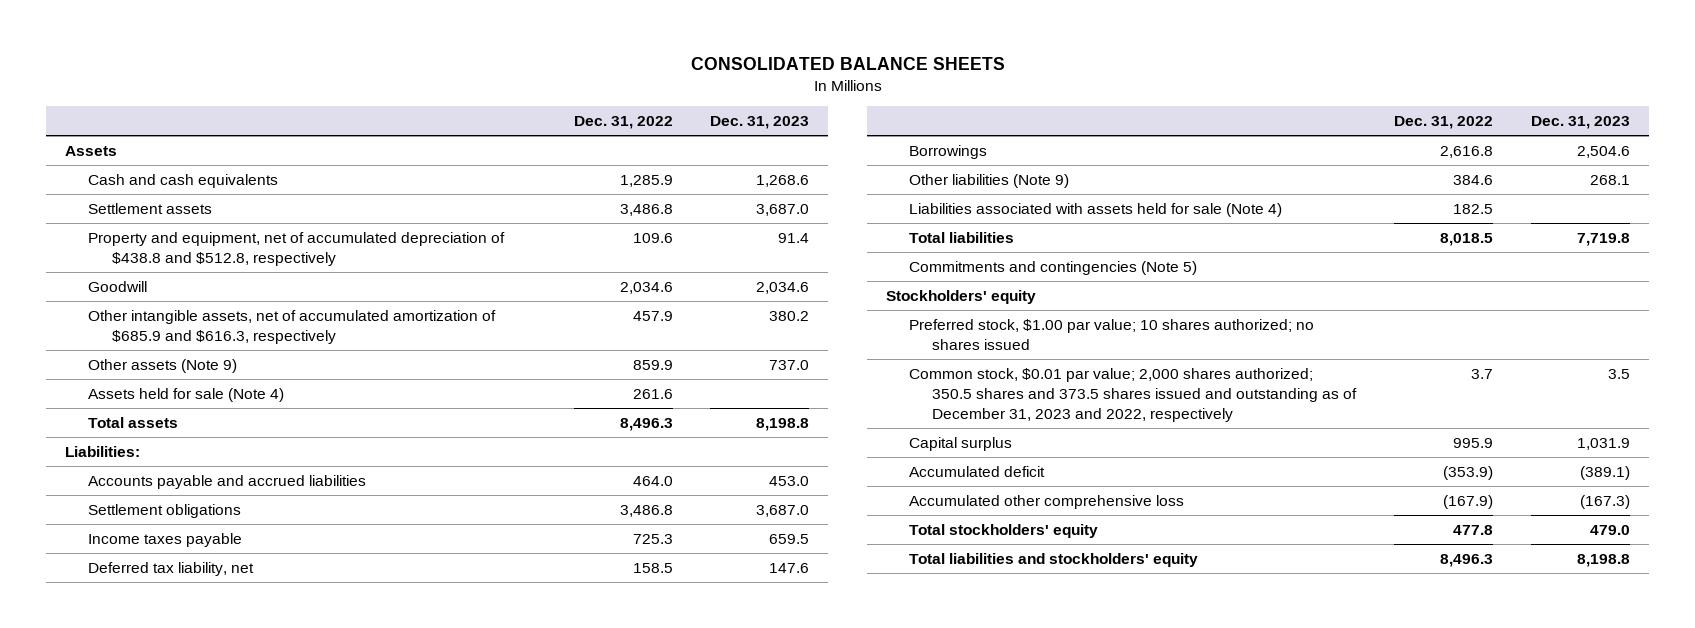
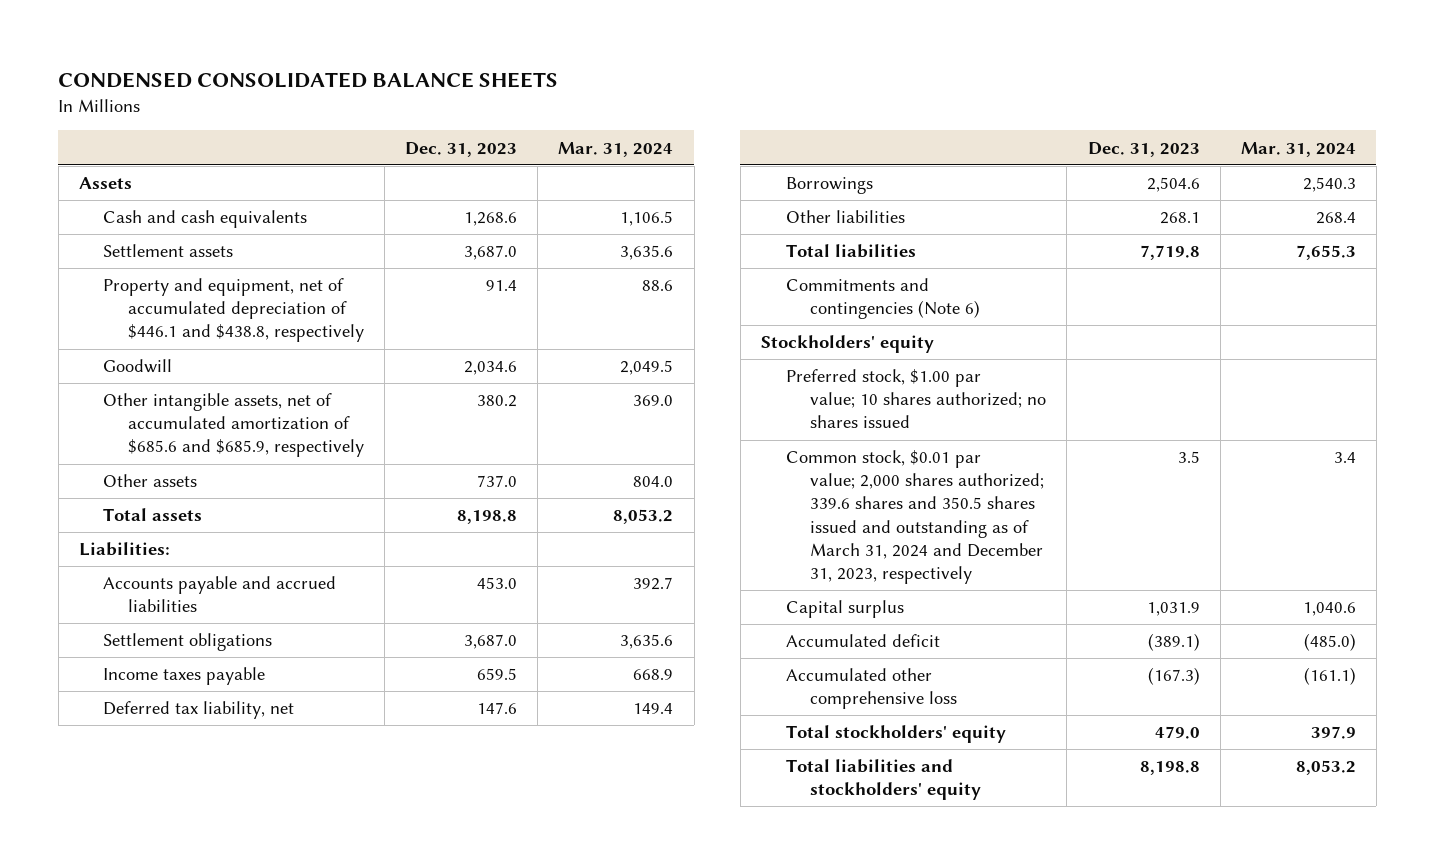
[690,57,1005,71] CONSOLIDATED BALANCE SHEETS -> [58,71,559,88] CONDENSED CONSOLIDATED BALANCE SHEETS
[573,116,673,130] Dec. 31, 2022 -> none
none -> [558,141,674,157] Mar. 31, 2024
[88,231,506,266] Property and equipment, net of accumulated depreciation of $438.8 and $512.8, respectively -> [103,278,364,343] Property and equipment, net of accumulated depreciation of $446.1 and $438.8, respectively
[88,387,285,402] Assets held for sale (Note 4) -> none
[88,309,497,344] Other intangible assets, net of accumulated amortization of $685.9 and $616.3, respectively -> [103,393,364,458] Other intangible assets, net of accumulated amortization of $685.6 and $685.9, respectively
[88,358,238,373] Other assets (Note 9) -> [103,474,198,488] Other assets
[908,202,1282,217] Liabilities associated with assets held for sale (Note 4) -> none
[908,173,1069,188] Other liabilities (Note 9) -> [785,210,905,224] Other liabilities
[908,260,1197,275] Commitments and contingencies (Note 5) -> [785,278,981,320] Commitments and contingencies (Note 6)
[908,367,1358,422] Common stock, $0.01 par value; 2,000 shares authorized; 350.5 shares and 373.5 shares issued and outstanding as of December 31, 2023 and 2022, respectively -> [785,450,1045,584] Common stock, $0.01 par value; 2,000 shares authorized; 339.6 shares and 350.5 shares issued and outstanding as of March 31, 2024 and December 31, 2023, respectively

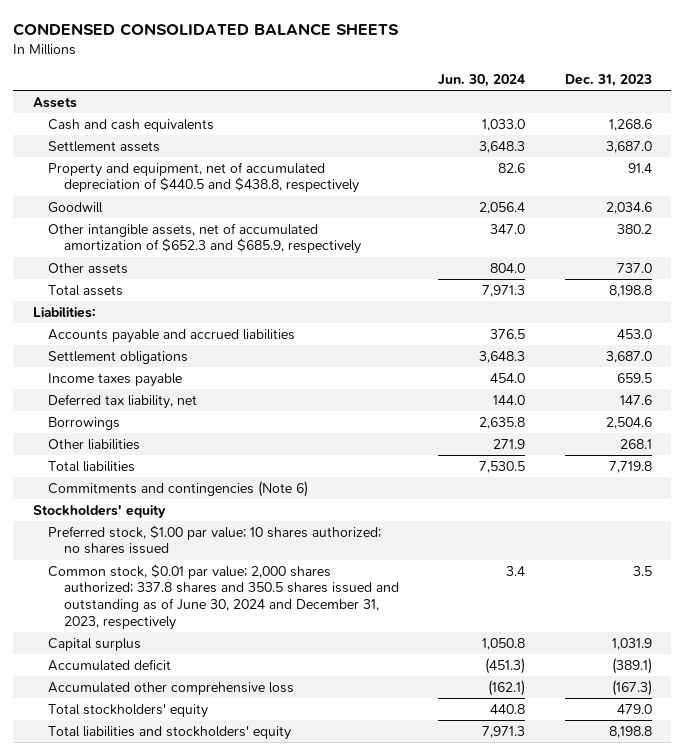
[558,141,674,157] Mar. 31, 2024 -> none
none -> [438,74,526,88] Jun. 30, 2024
[103,278,364,343] Property and equipment, net of accumulated depreciation of $446.1 and $438.8, respectively -> [48,161,360,194] Property and equipment, net of accumulated depreciation of $440.5 and $438.8, respectively
[103,393,364,458] Other intangible assets, net of accumulated amortization of $685.6 and $685.9, respectively -> [48,222,362,255] Other intangible assets, net of accumulated amortization of $652.3 and $685.9, respectively
[785,450,1045,584] Common stock, $0.01 par value; 2,000 shares authorized; 339.6 shares and 350.5 shares issued and outstanding as of March 31, 2024 and December 31, 2023, respectively -> [48,563,400,630] Common stock, $0.01 par value; 2,000 shares authorized; 337.8 shares and 350.5 shares issued and outstanding as of June 30, 2024 and December 31, 2023, respectively

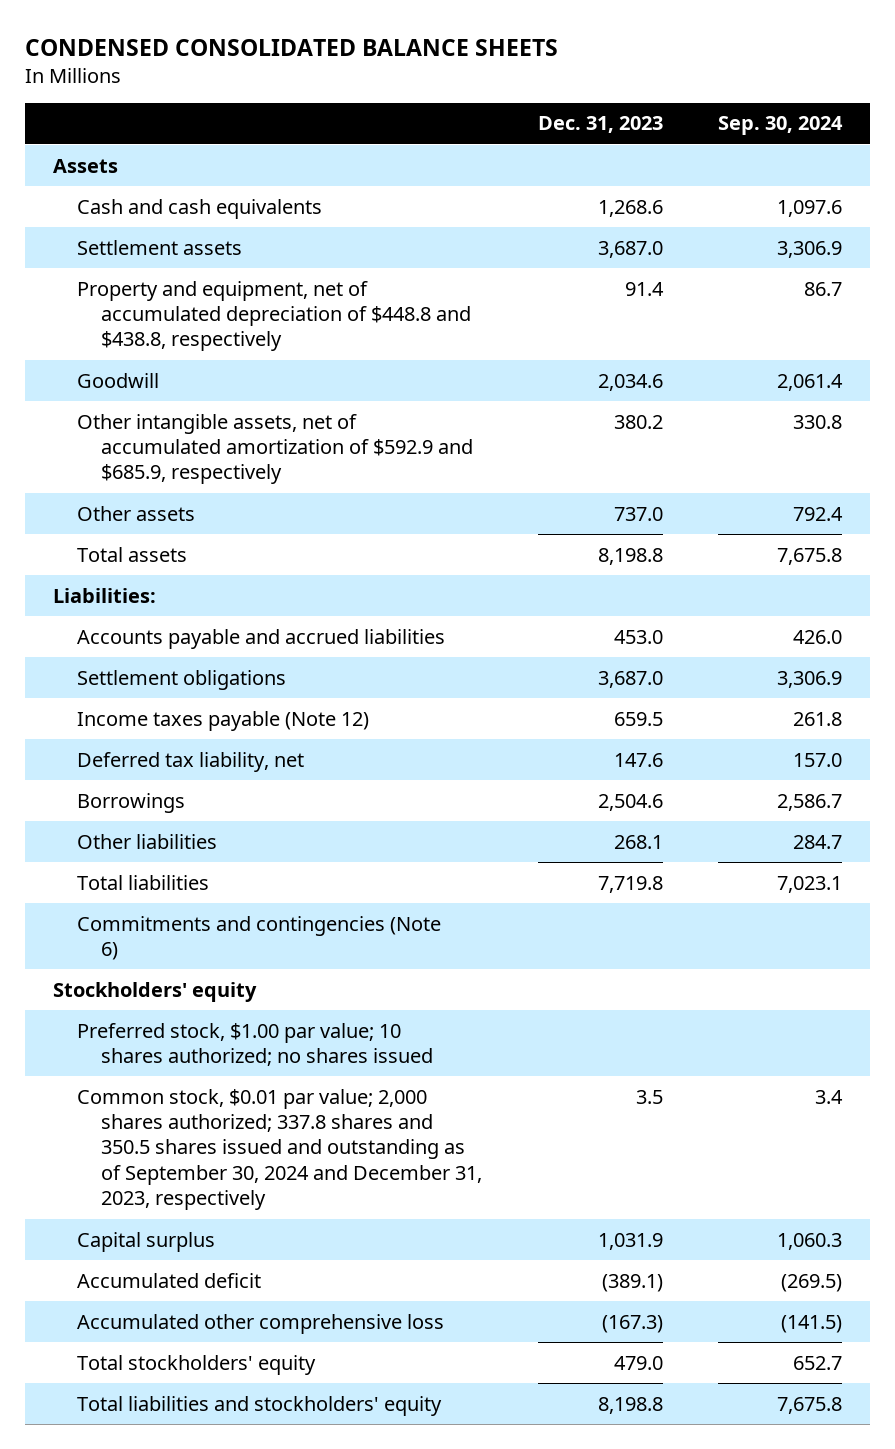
[438,74,526,88] Jun. 30, 2024 -> none
none -> [718,116,844,136] Sep. 30, 2024
[48,161,360,194] Property and equipment, net of accumulated depreciation of $440.5 and $438.8, respectively -> [76,280,471,352] Property and equipment, net of accumulated depreciation of $448.8 and $438.8, respectively
[48,222,362,255] Other intangible assets, net of accumulated amortization of $652.3 and $685.9, respectively -> [76,413,473,485] Other intangible assets, net of accumulated amortization of $592.9 and $685.9, respectively
[48,372,183,387] Income taxes payable -> [76,710,369,731] Income taxes payable (Note 12)
[48,563,400,630] Common stock, $0.01 par value; 2,000 shares authorized; 337.8 shares and 350.5 shares issued and outstanding as of June 30, 2024 and December 31, 2023, respectively -> [76,1088,482,1211] Common stock, $0.01 par value; 2,000 shares authorized; 337.8 shares and 350.5 shares issued and outstanding as of September 30, 2024 and December 31, 2023, respectively

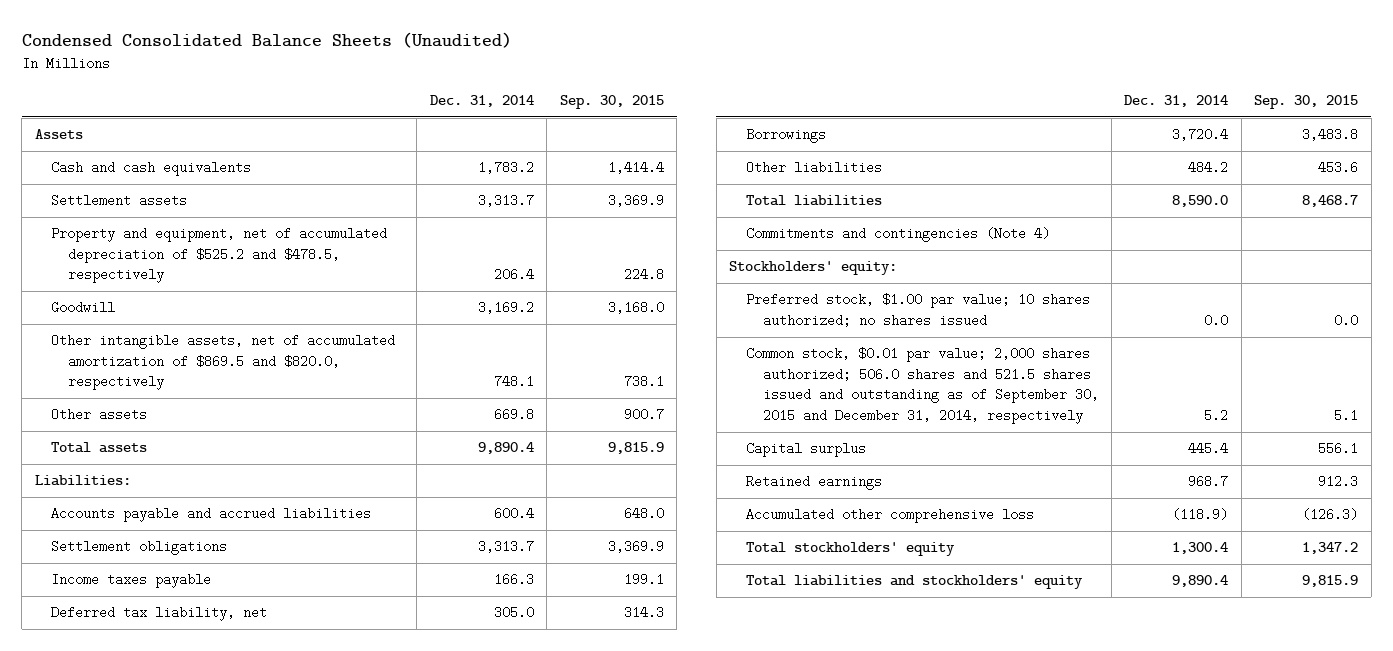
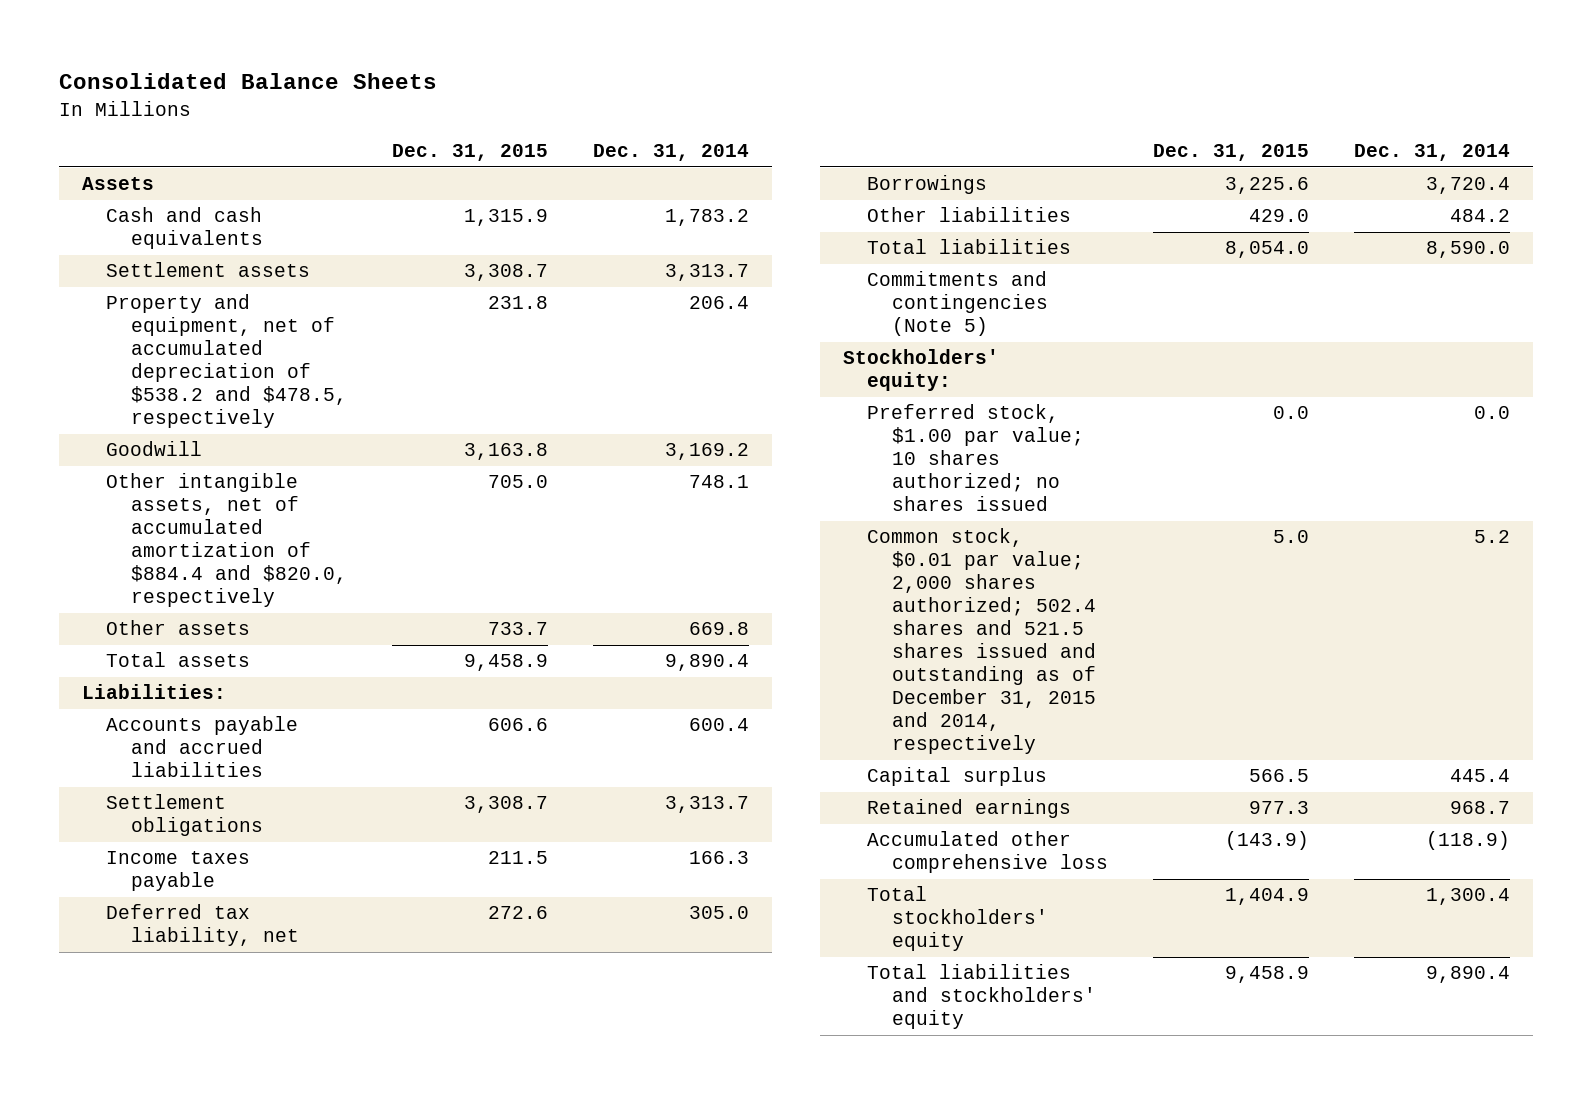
[21,32,512,49] Condensed Consolidated Balance Sheets (Unaudited) -> [59,73,438,90] Consolidated Balance Sheets
[559,95,664,110] Sep. 30, 2015 -> none
none -> [391,144,548,162] Dec. 31, 2015
[51,227,388,284] Property and equipment, net of accumulated depreciation of $525.2 and $478.5, respectively -> [106,294,347,429] Property and equipment, net of accumulated depreciation of $538.2 and $478.5, respectively
[51,334,396,391] Other intangible assets, net of accumulated amortization of $869.5 and $820.0, respectively -> [106,473,347,608] Other intangible assets, net of accumulated amortization of $884.4 and $820.0, respectively
[745,227,1050,243] Commitments and contingencies (Note 4) -> [867,271,1048,337] Commitments and contingencies (Note 5)
[745,347,1099,425] Common stock, $0.01 par value; 2,000 shares authorized; 506.0 shares and 521.5 shares issued and outstanding as of September 30, 2015 and December 31, 2014, respectively -> [867,528,1096,755] Common stock, $0.01 par value; 2,000 shares authorized; 502.4 shares and 521.5 shares issued and outstanding as of December 31, 2015 and 2014, respectively

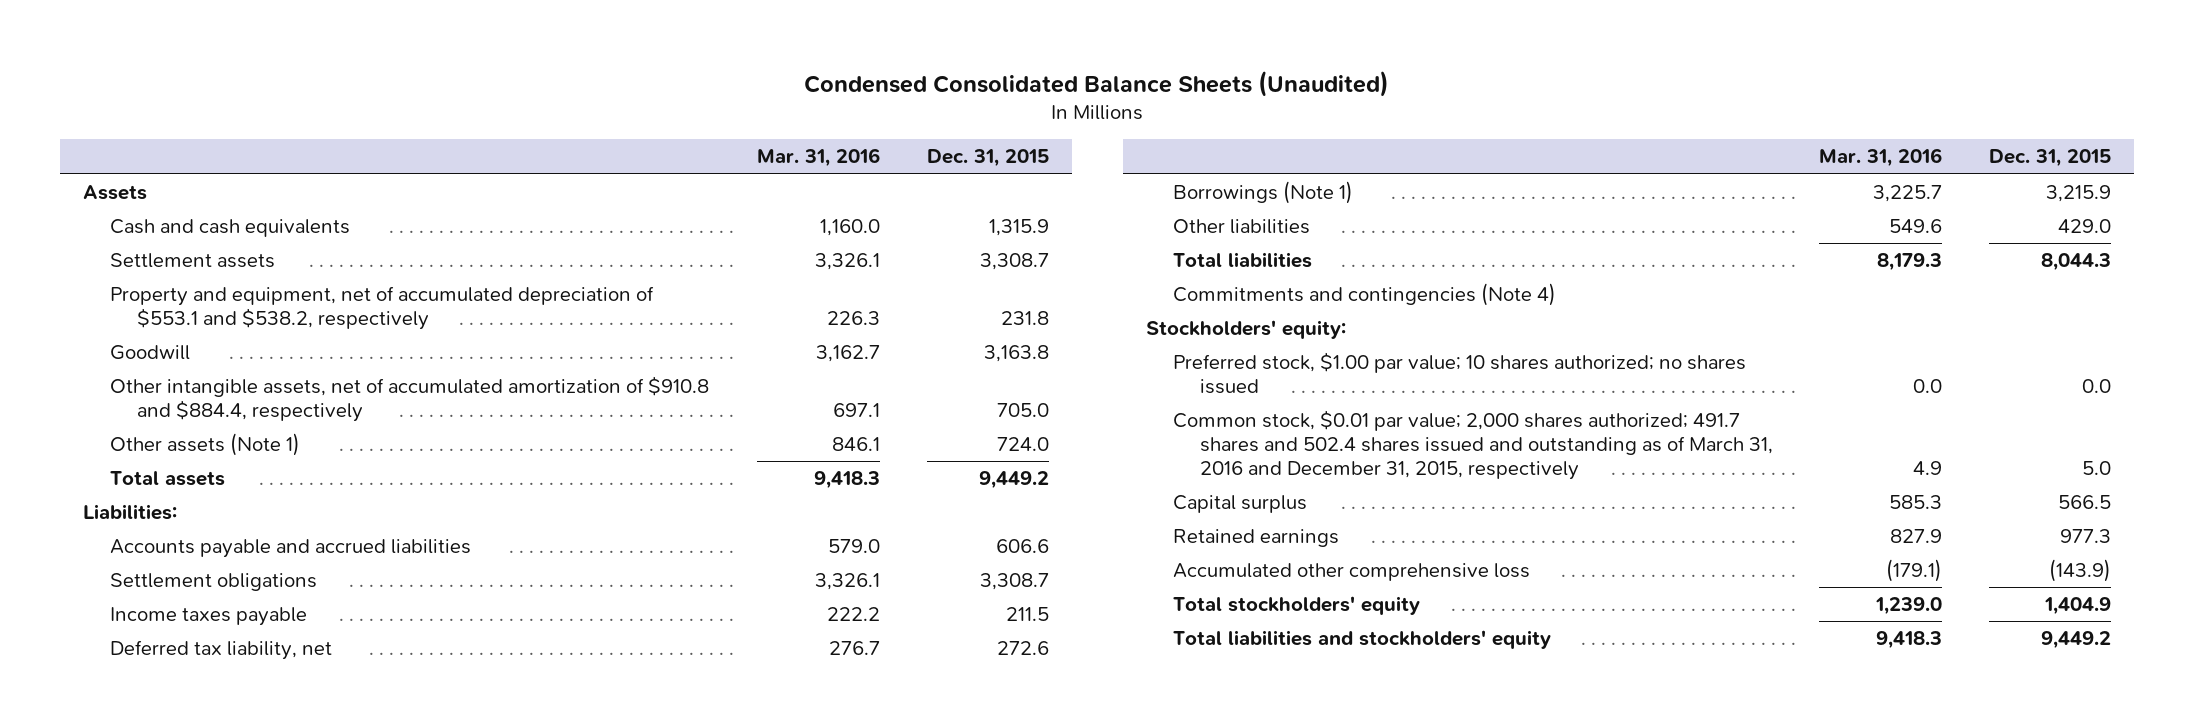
[59,73,438,90] Consolidated Balance Sheets -> [804,70,1390,97] Condensed Consolidated Balance Sheets (Unaudited)
[592,144,749,162] Dec. 31, 2014 -> none
none -> [756,148,880,168] Mar. 31, 2016
[106,294,347,429] Property and equipment, net of accumulated depreciation of $538.2 and $478.5, respectively -> [110,285,655,331] Property and equipment, net of accumulated depreciation of $553.1 and $538.2, respectively
[106,473,347,608] Other intangible assets, net of accumulated amortization of $884.4 and $820.0, respectively -> [110,375,710,423] Other intangible assets, net of accumulated amortization of $910.8 and $884.4, respectively
[106,620,251,636] Other assets -> [110,432,301,456] Other assets (Note 1)
[487,622,548,636] 733.7 -> [996,436,1049,451] 724.0
[463,654,548,672] 9,458.9 -> [978,470,1049,489] 9,449.2
[867,175,988,195] Borrowings -> [1172,180,1353,204] Borrowings (Note 1)
[1224,177,1309,195] 3,225.6 -> [2046,184,2112,202] 3,215.9
[1224,241,1309,259] 8,054.0 -> [2041,252,2112,271] 8,044.3
[867,271,1048,337] Commitments and contingencies (Note 5) -> [1172,282,1556,306] Commitments and contingencies (Note 4)
[867,528,1096,755] Common stock, $0.01 par value; 2,000 shares authorized; 502.4 shares and 521.5 shares issued and outstanding as of December 31, 2015 and 2014, respectively -> [1172,409,1773,481] Common stock, $0.01 par value; 2,000 shares authorized; 491.7 shares and 502.4 shares issued and outstanding as of March 31, 2016 and December 31, 2015, respectively
[1224,966,1309,984] 9,458.9 -> [2041,630,2112,649] 9,449.2

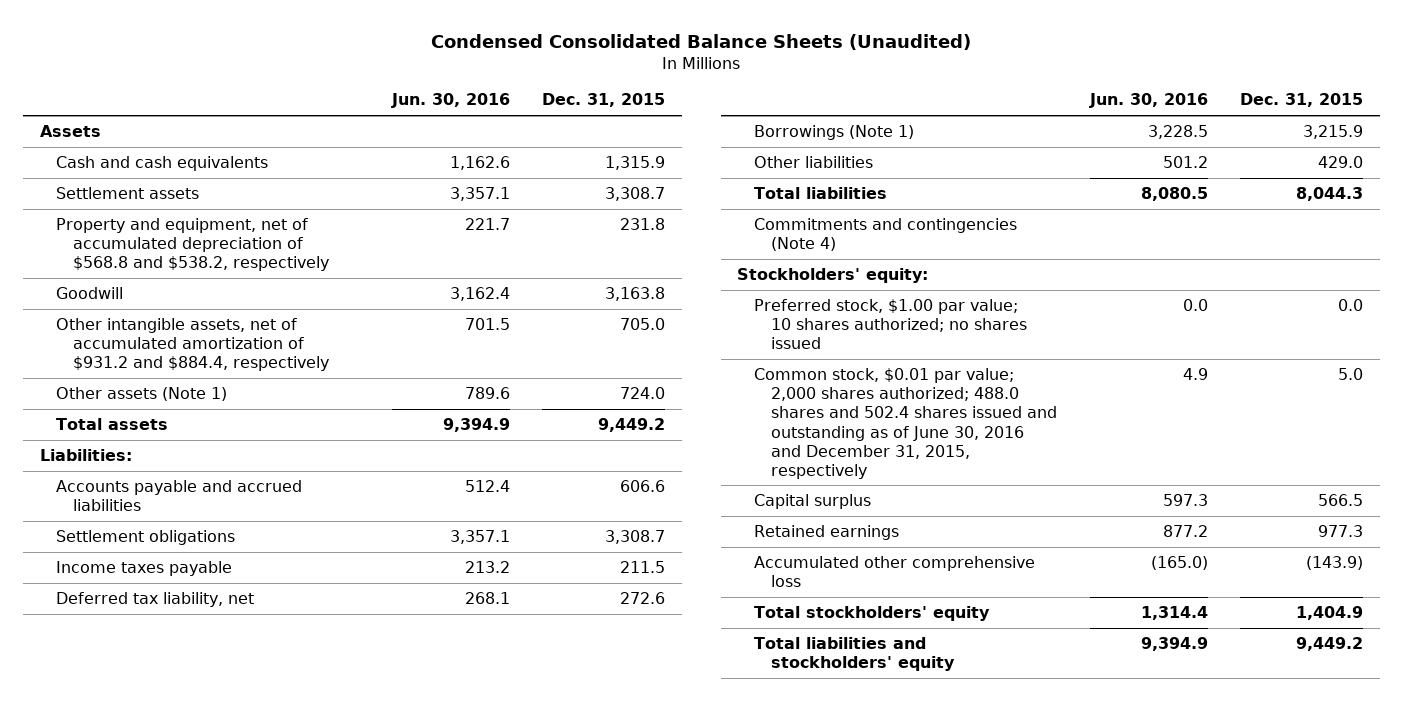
[756,148,880,168] Mar. 31, 2016 -> none
none -> [390,93,510,109] Jun. 30, 2016
[110,285,655,331] Property and equipment, net of accumulated depreciation of $553.1 and $538.2, respectively -> [56,218,329,272] Property and equipment, net of accumulated depreciation of $568.8 and $538.2, respectively
[110,375,710,423] Other intangible assets, net of accumulated amortization of $910.8 and $884.4, respectively -> [56,318,329,372] Other intangible assets, net of accumulated amortization of $931.2 and $884.4, respectively
[1172,409,1773,481] Common stock, $0.01 par value; 2,000 shares authorized; 491.7 shares and 502.4 shares issued and outstanding as of March 31, 2016 and December 31, 2015, respectively -> [754,368,1057,479] Common stock, $0.01 par value; 2,000 shares authorized; 488.0 shares and 502.4 shares issued and outstanding as of June 30, 2016 and December 31, 2015, respectively

